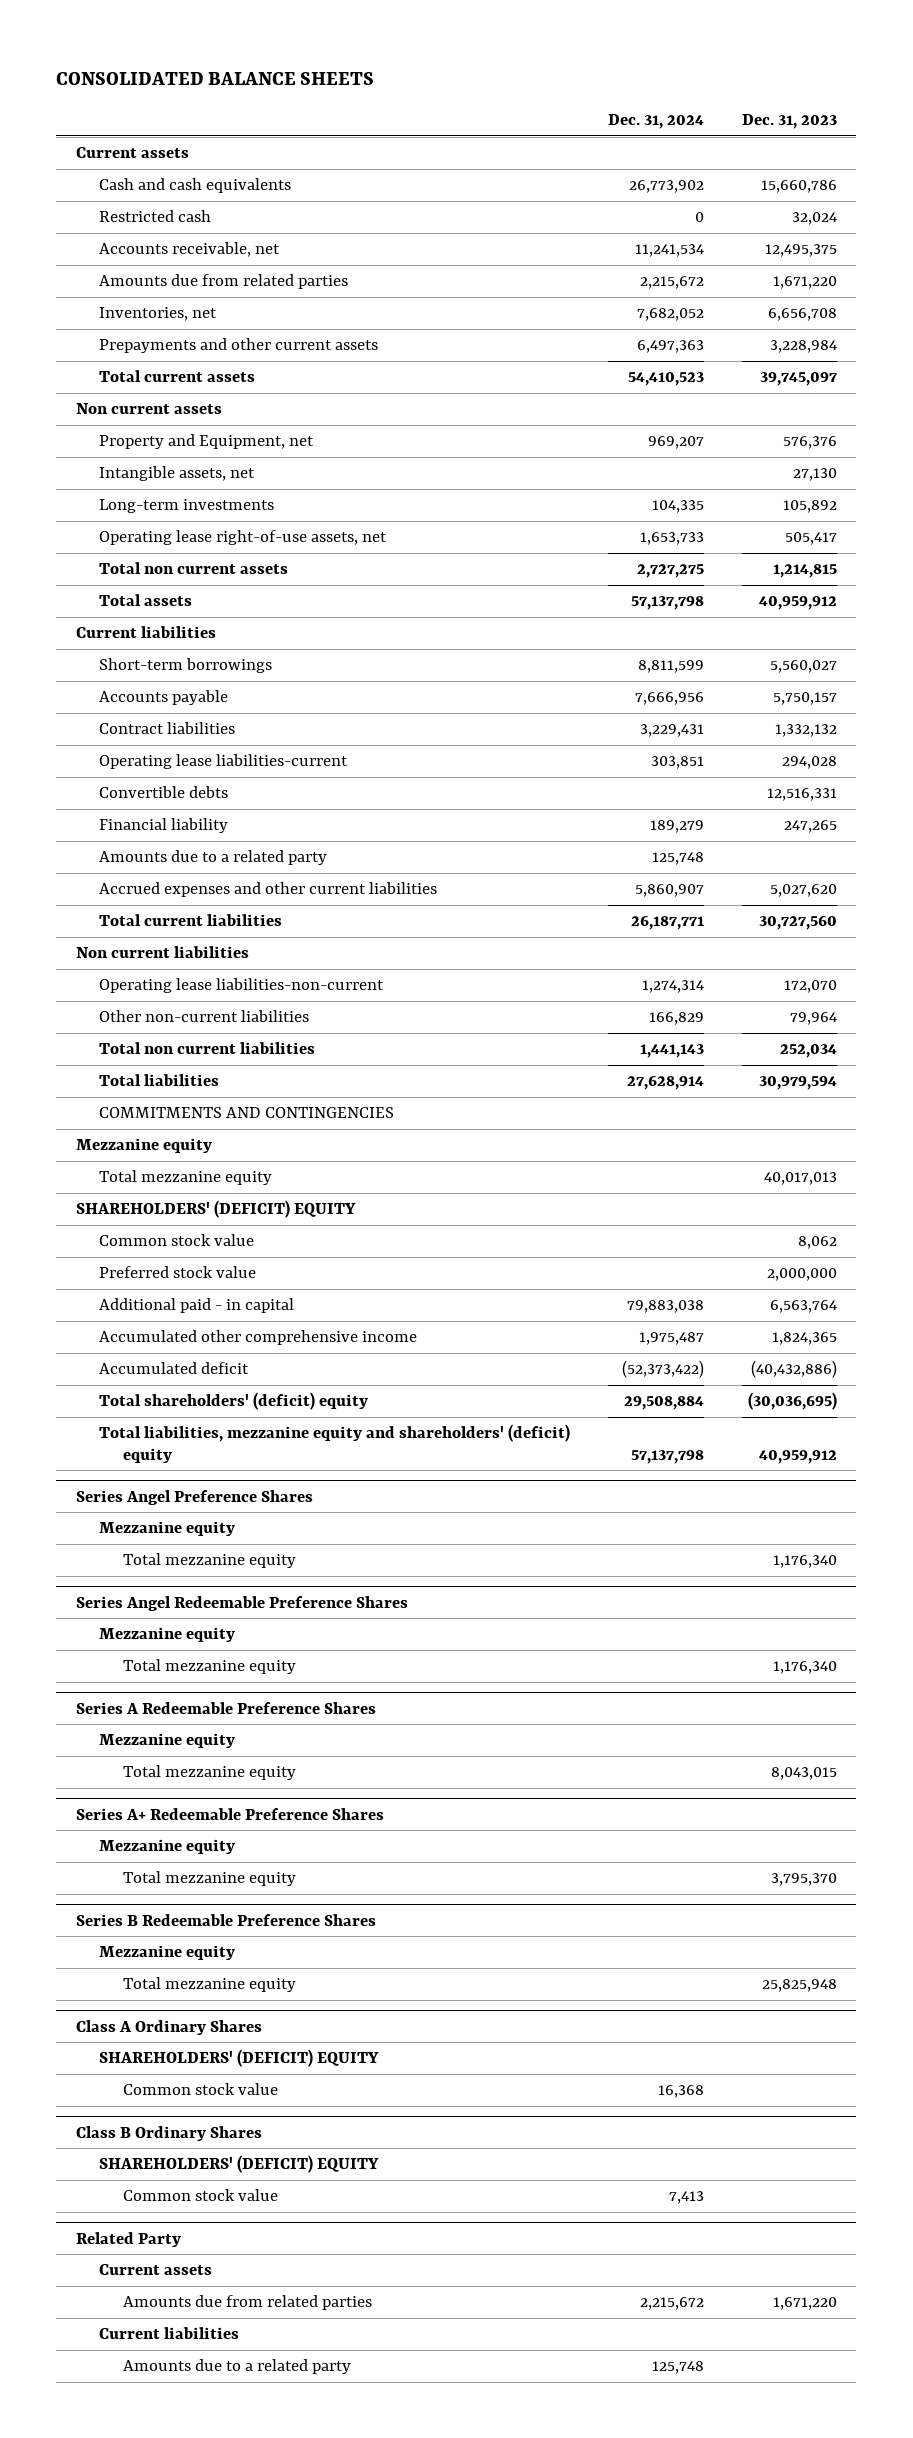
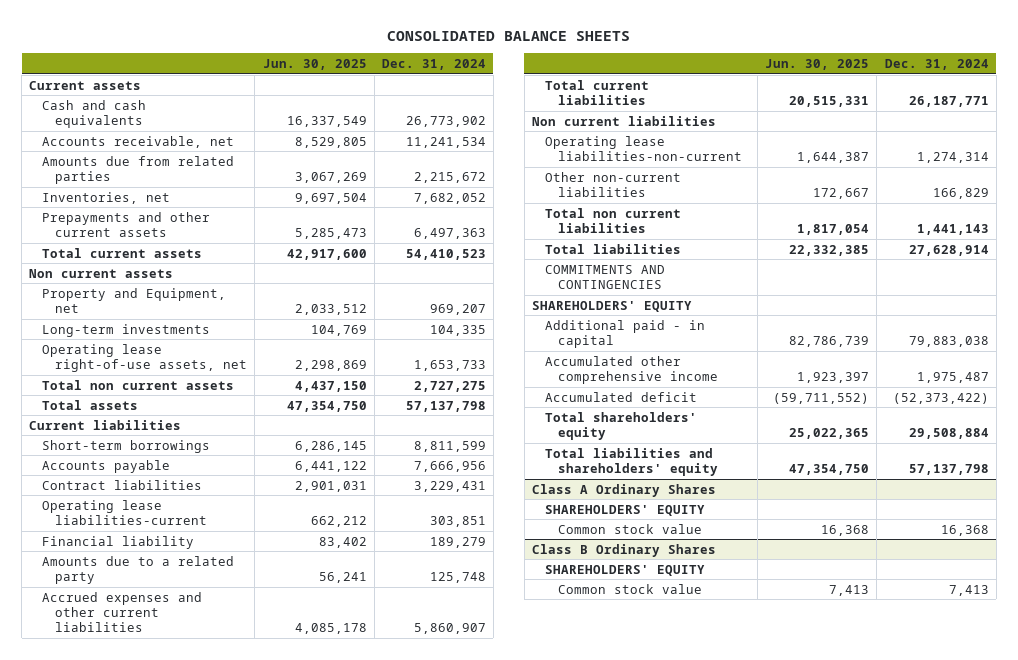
[742,114,838,130] Dec. 31, 2023 -> none
none -> [262,59,367,71] Jun. 30, 2025
[99,210,212,223] Restricted cash -> none
[99,466,256,482] Intangible assets, net -> none
[99,786,229,799] Convertible debts -> none
[75,1138,212,1154] Mezzanine equity -> none
[99,1170,273,1186] Total mezzanine equity -> none
[99,1234,255,1247] Common stock value -> none
[99,1266,257,1279] Preferred stock value -> none
[75,1200,356,1219] SHAREHOLDERS' (DEFICIT) EQUITY -> [532,300,693,312] SHAREHOLDERS' EQUITY
[75,1489,313,1505] Series Angel Preference Shares -> none
[99,1521,236,1537] Mezzanine equity -> none
[122,1553,296,1569] Total mezzanine equity -> none
[75,1595,408,1611] Series Angel Redeemable Preference Shares -> none
[99,1627,236,1643] Mezzanine equity -> none
[122,1659,296,1675] Total mezzanine equity -> none
[75,1701,376,1714] Series A Redeemable Preference Shares -> none
[99,1733,236,1749] Mezzanine equity -> none
[122,1765,296,1781] Total mezzanine equity -> none
[75,1807,384,1820] Series A+ Redeemable Preference Shares -> none
[99,1839,236,1855] Mezzanine equity -> none
[122,1871,296,1887] Total mezzanine equity -> none
[75,1913,376,1926] Series B Redeemable Preference Shares -> none
[99,1945,236,1961] Mezzanine equity -> none
[122,1977,296,1993] Total mezzanine equity -> none
[99,1392,369,1411] Total shareholders' (deficit) equity -> [545,411,698,440] Total shareholders' equity
[99,1424,571,1463] Total liabilities, mezzanine equity and shareholders' (deficit) equity -> [545,447,719,476] Total liabilities and shareholders' equity
[99,2049,380,2068] SHAREHOLDERS' (DEFICIT) EQUITY -> [545,504,706,516] SHAREHOLDERS' EQUITY
[99,2155,380,2174] SHAREHOLDERS' (DEFICIT) EQUITY -> [545,564,706,576] SHAREHOLDERS' EQUITY
[75,2231,181,2247] Related Party -> none
[99,2264,213,2276] Current assets -> none
[122,2295,372,2311] Amounts due from related parties -> none
[99,2327,240,2340] Current liabilities -> none
[122,2359,351,2375] Amounts due to a related party -> none

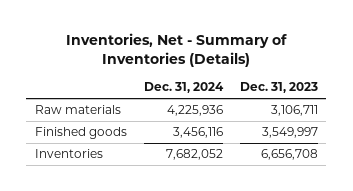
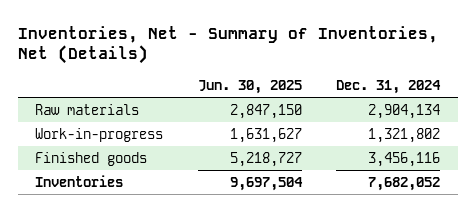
[66,32,288,67] Inventories, Net - Summary of Inventories (Details) -> [17,25,438,65] Inventories, Net - Summary of Inventories, Net (Details)
[239,82,318,94] Dec. 31, 2023 -> none
none -> [197,79,302,94] Jun. 30, 2025
[166,105,223,117] 4,225,936 -> [368,103,441,119] 2,904,134
none -> [35,127,164,142] Work-in-progress

